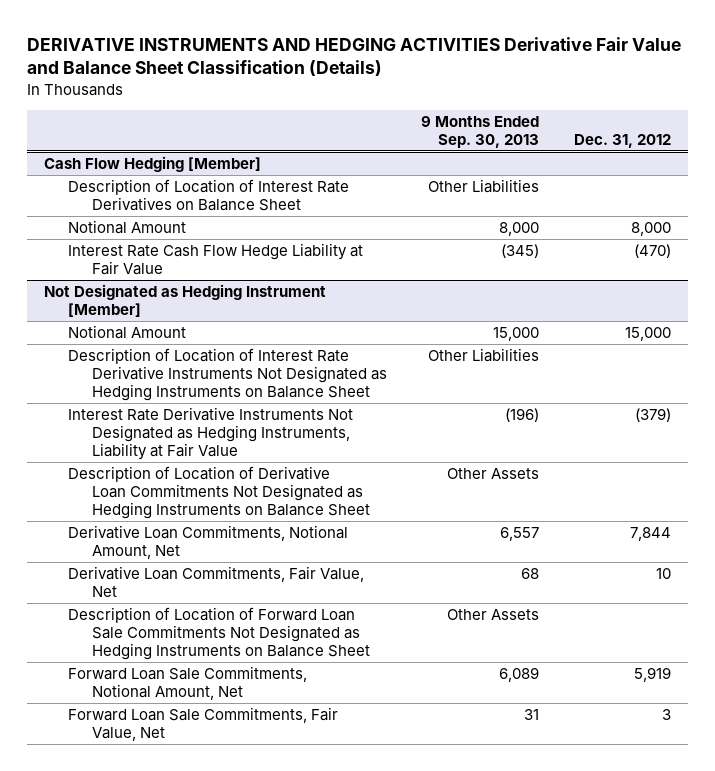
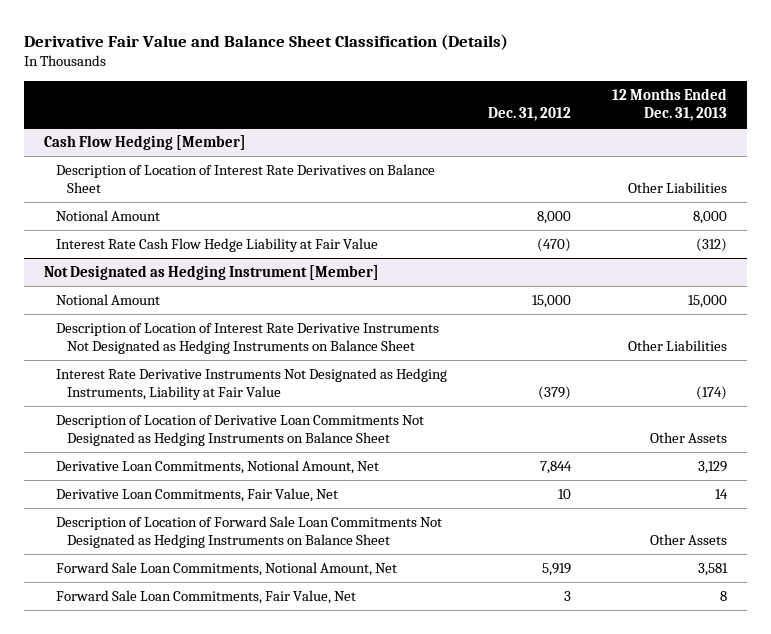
[27,36,682,77] DERIVATIVE INSTRUMENTS AND HEDGING ACTIVITIES Derivative Fair Value and Balance Sheet Classification (Details) -> [23,33,508,50] Derivative Fair Value and Balance Sheet Classification (Details)
[421,115,540,148] 9 Months Ended Sep. 30, 2013 -> none
none -> [611,88,727,121] 12 Months Ended Dec. 31, 2013
[68,607,371,661] Description of Location of Forward Loan Sale Commitments Not Designated as Hedging Instruments on Balance Sheet -> [55,516,442,548] Description of Location of Forward Sale Loan Commitments Not Designated as Hedging Instruments on Balance Sheet
[68,666,308,701] Forward Loan Sale Commitments, Notional Amount, Net -> [55,562,397,577] Forward Sale Loan Commitments, Notional Amount, Net
[68,707,339,742] Forward Loan Sale Commitments, Fair Value, Net -> [55,590,356,605] Forward Sale Loan Commitments, Fair Value, Net

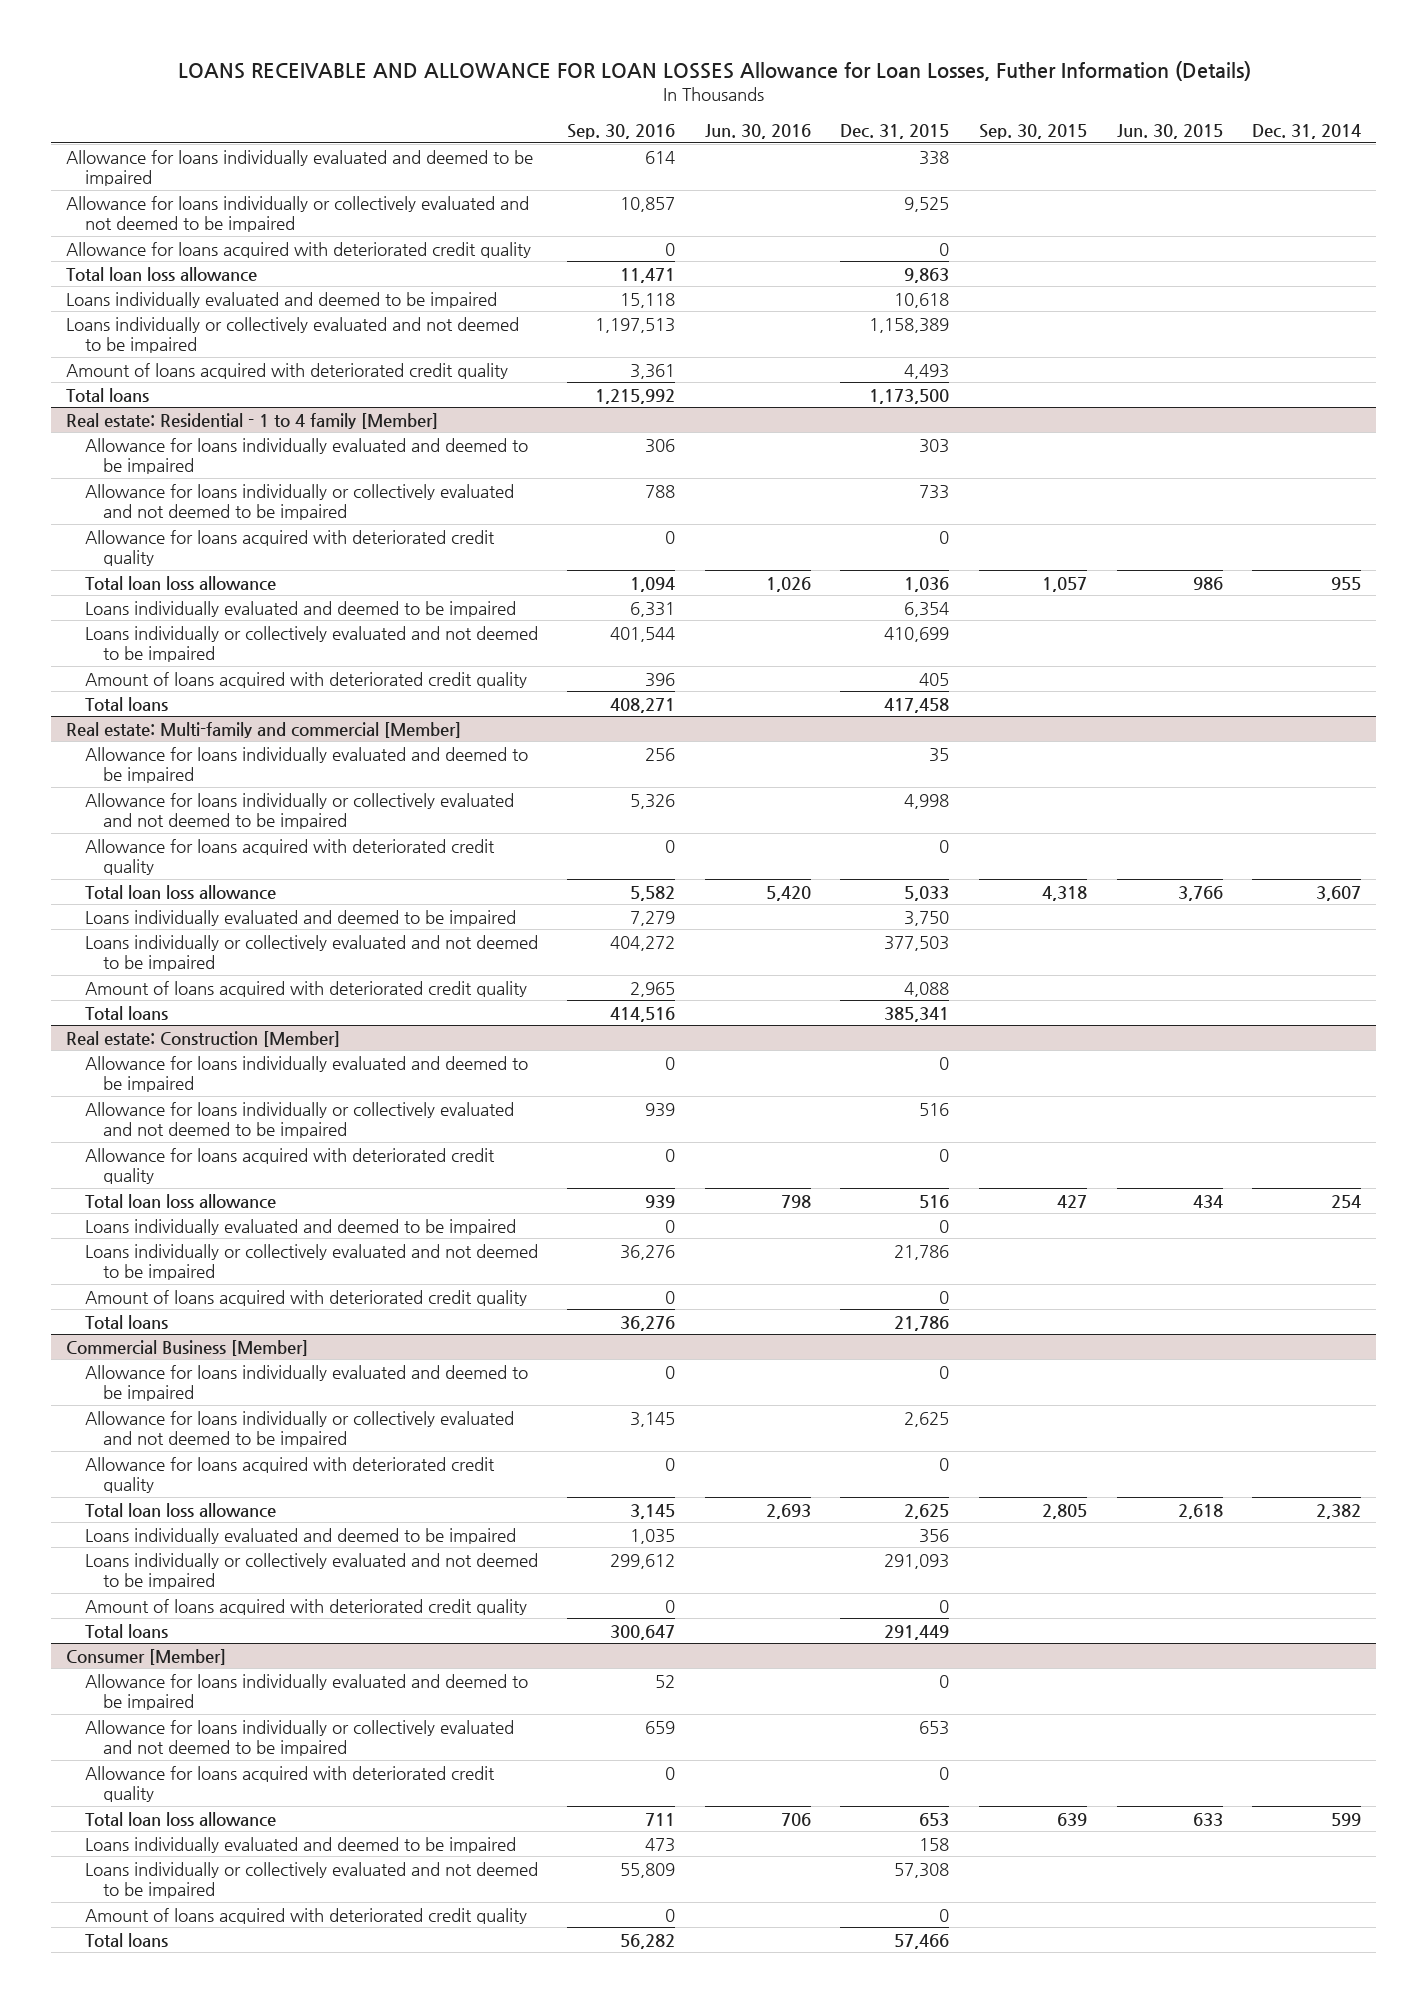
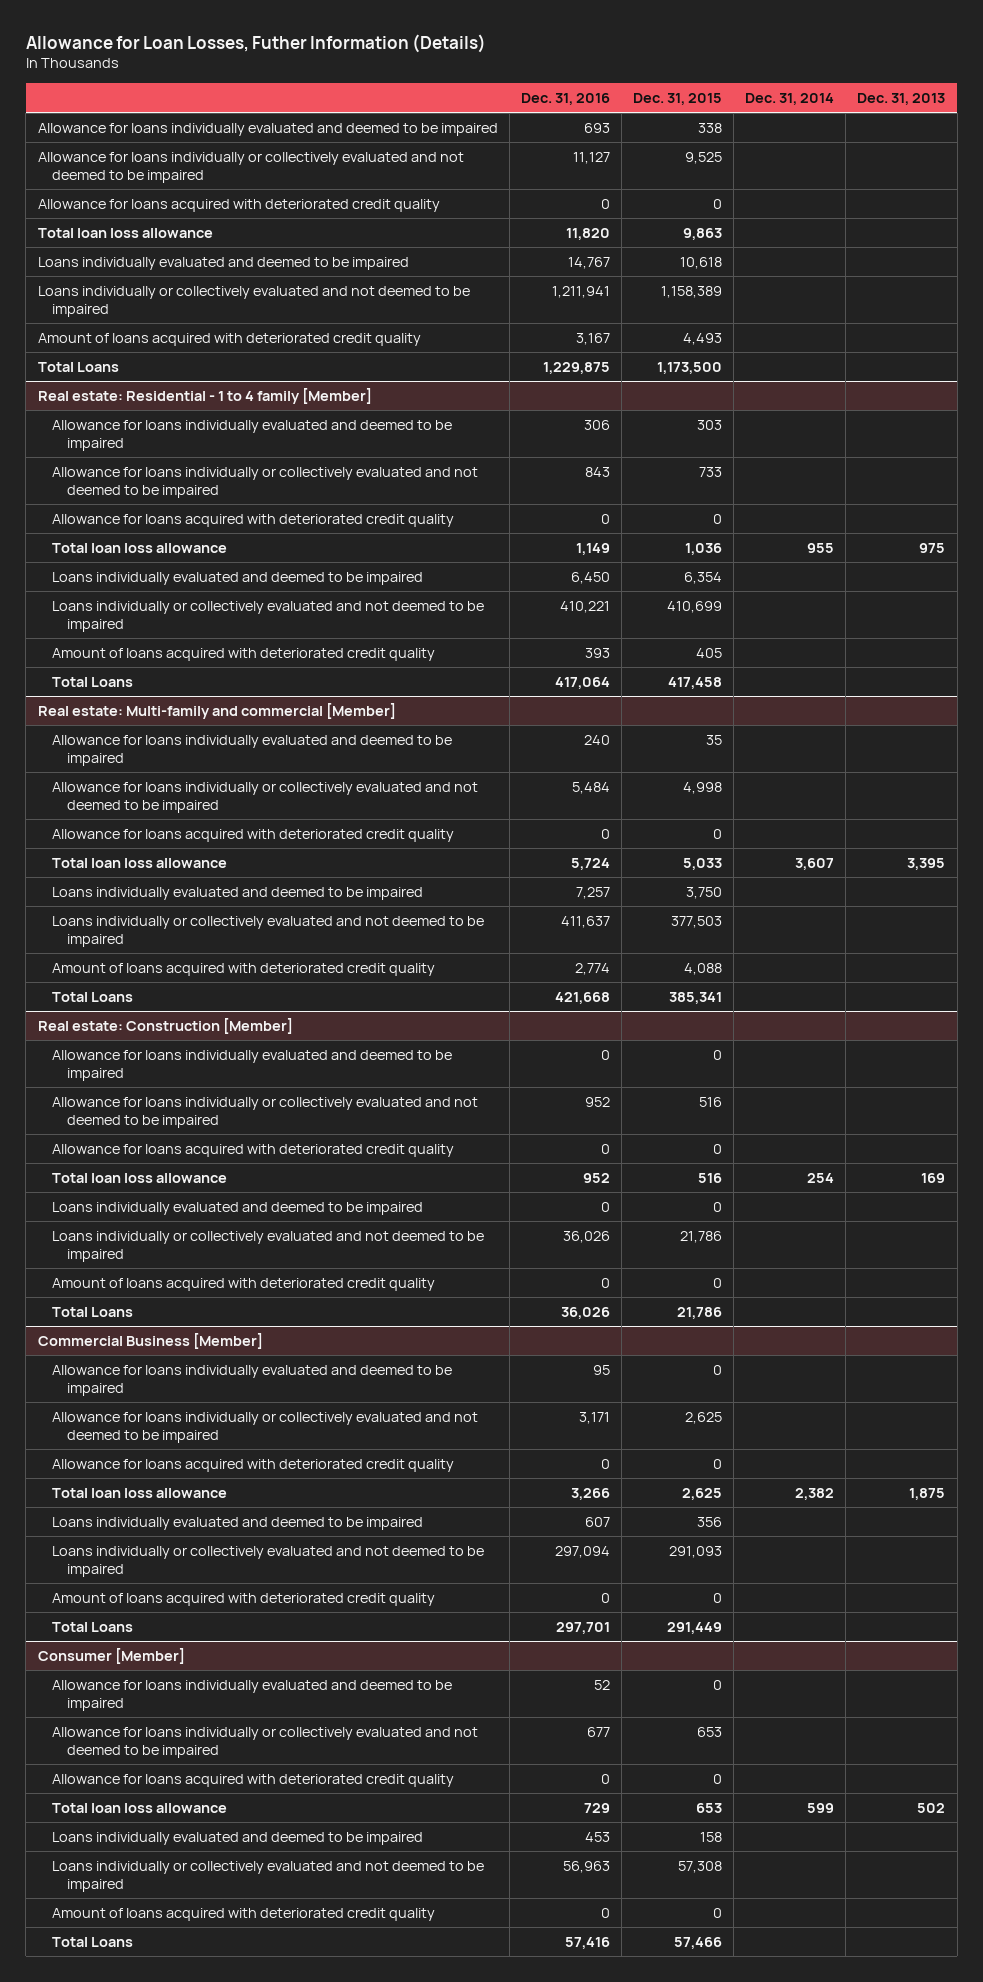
[177,61,1251,82] LOANS RECEIVABLE AND ALLOWANCE FOR LOAN LOSSES Allowance for Loan Losses, Futher Information (Details) -> [25,33,486,53] Allowance for Loan Losses, Futher Information (Details)
[567,123,676,139] Sep. 30, 2016 -> none
[704,123,811,139] Jun. 30, 2016 -> none
[979,123,1088,139] Sep. 30, 2015 -> none
[1116,123,1223,139] Jun. 30, 2015 -> none
none -> [520,92,610,105] Dec. 31, 2016
none -> [857,92,946,105] Dec. 31, 2013
[65,387,149,402] Total loans -> [37,361,119,372] Total Loans
[84,696,168,711] Total loans -> [52,676,134,687] Total Loans
[84,1005,168,1020] Total loans -> [52,991,134,1002] Total Loans
[84,1314,168,1329] Total loans -> [52,1306,134,1317] Total Loans
[84,1623,168,1638] Total loans -> [52,1621,134,1632] Total Loans
[84,1932,168,1947] Total loans -> [52,1936,134,1947] Total Loans

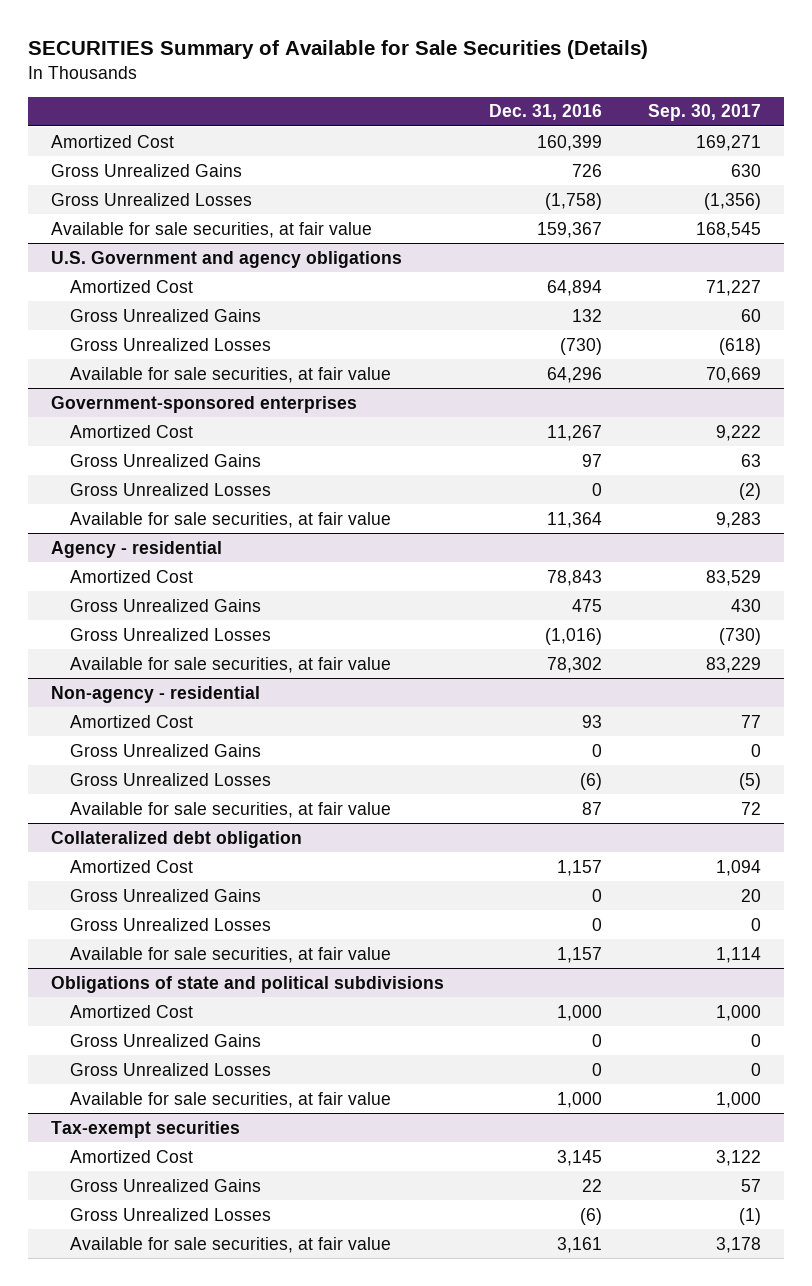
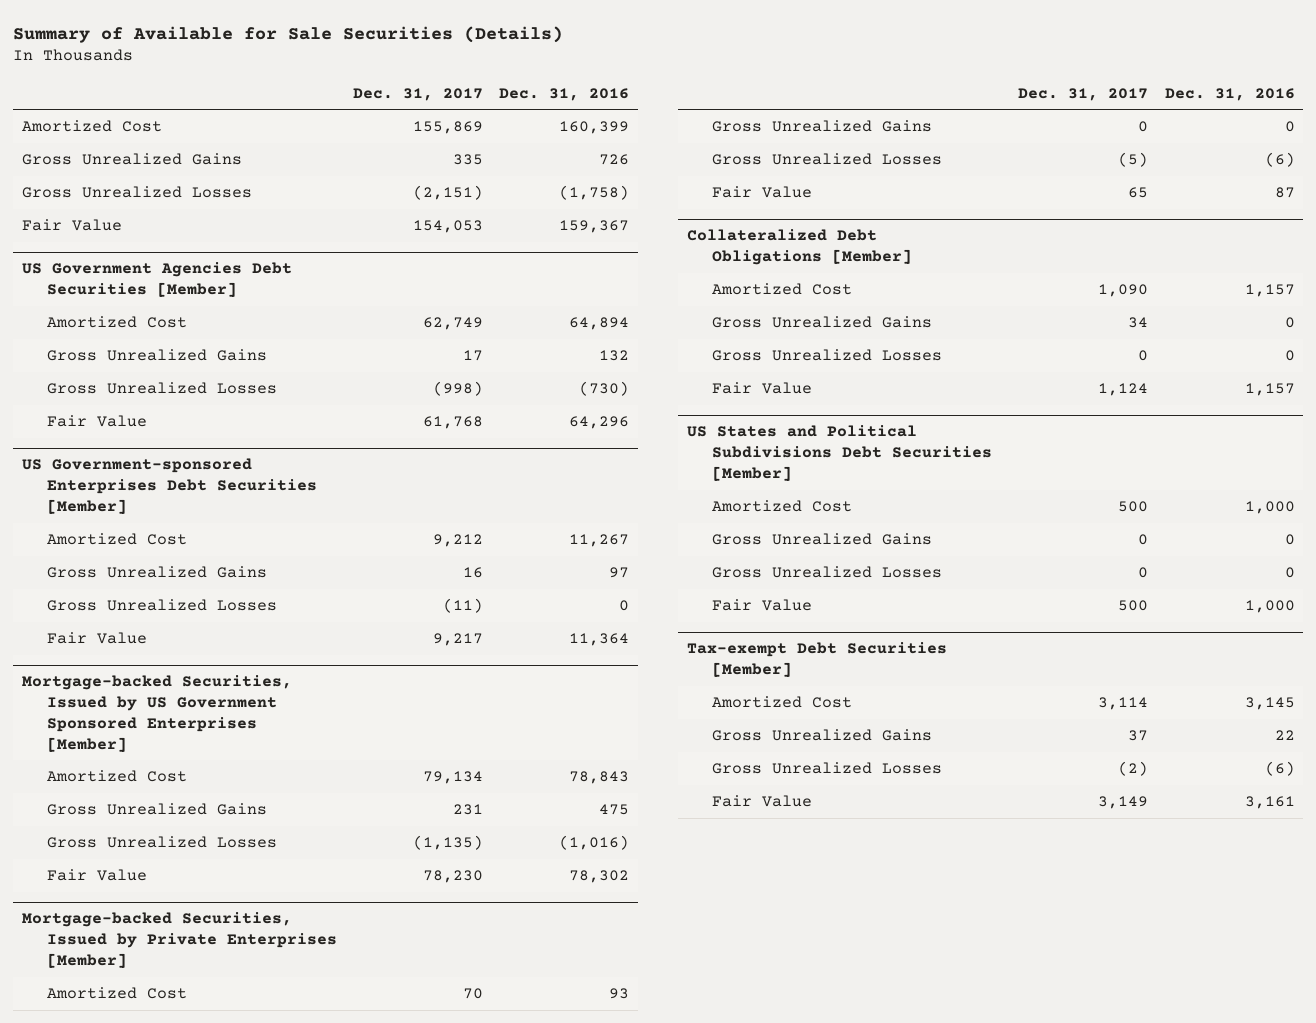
[27,40,648,60] SECURITIES Summary of Available for Sale Securities (Details) -> [13,25,564,43] Summary of Available for Sale Securities (Details)
[647,104,761,122] Sep. 30, 2017 -> none
none -> [353,87,484,101] Dec. 31, 2017
[50,221,372,238] Available for sale securities, at fair value -> [21,219,122,232] Fair Value
[50,250,402,268] U.S. Government and agency obligations -> [21,262,292,298] US Government Agencies Debt Securities [Member]
[69,366,391,383] Available for sale securities, at fair value -> [46,415,147,428] Fair Value
[50,395,357,413] Government-sponsored enterprises -> [21,458,317,514] US Government-sponsored Enterprises Debt Securities [Member]
[69,511,391,528] Available for sale securities, at fair value -> [46,632,147,645] Fair Value
[50,540,222,558] Agency - residential -> [21,675,292,752] Mortgage-backed Securities, Issued by US Government Sponsored Enterprises [Member]
[69,656,391,673] Available for sale securities, at fair value -> [46,869,147,882] Fair Value
[50,685,260,703] Non-agency - residential -> [21,912,337,968] Mortgage-backed Securities, Issued by Private Enterprises [Member]
[69,801,391,818] Available for sale securities, at fair value -> [711,186,812,199] Fair Value
[50,830,302,848] Collateralized debt obligation -> [686,229,912,266] Collateralized Debt Obligations [Member]
[69,946,391,963] Available for sale securities, at fair value -> [711,382,812,395] Fair Value
[50,975,444,993] Obligations of state and political subdivisions -> [686,425,992,481] US States and Political Subdivisions Debt Securities [Member]
[69,1091,391,1108] Available for sale securities, at fair value -> [711,599,812,612] Fair Value
[50,1120,240,1138] Tax-exempt securities -> [686,642,947,678] Tax-exempt Debt Securities [Member]
[69,1236,391,1253] Available for sale securities, at fair value -> [711,795,812,808] Fair Value

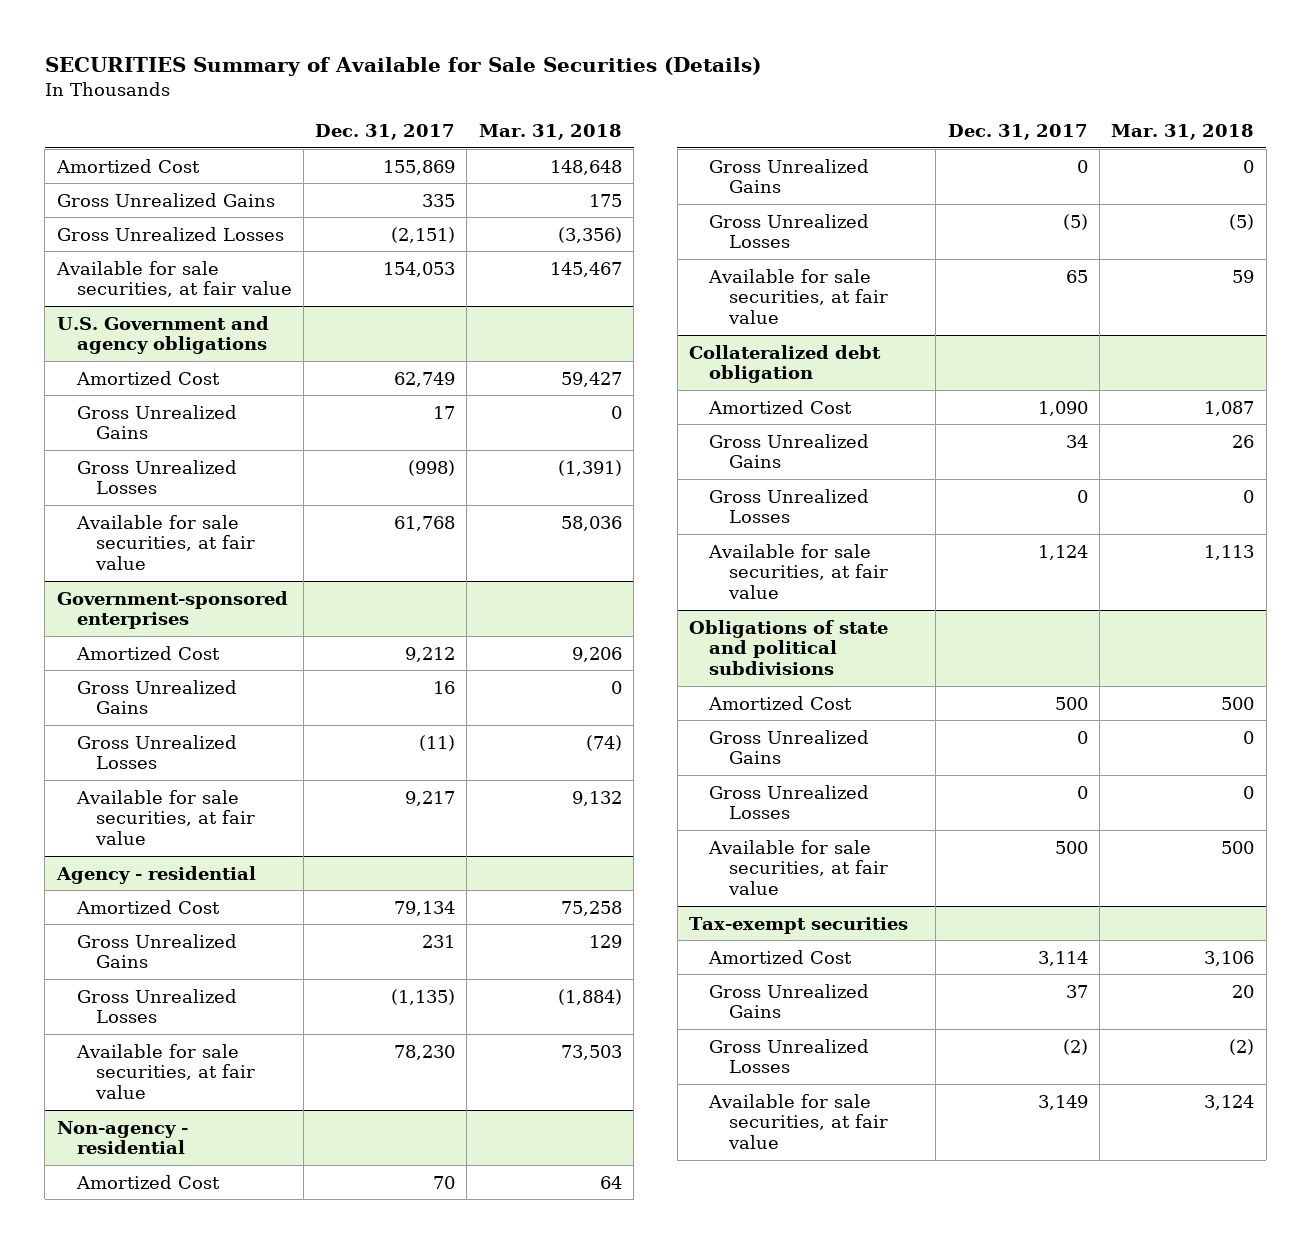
[13,25,564,43] Summary of Available for Sale Securities (Details) -> [44,57,761,77] SECURITIES Summary of Available for Sale Securities (Details)
[499,87,630,101] Dec. 31, 2016 -> none
none -> [478,124,622,141] Mar. 31, 2018
[21,219,122,232] Fair Value -> [55,260,292,298] Available for sale securities, at fair value
[21,262,292,298] US Government Agencies Debt Securities [Member] -> [56,315,269,355] U.S. Government and agency obligations
[46,415,147,428] Fair Value -> [75,514,256,570] Available for sale securities, at fair value
[21,458,317,514] US Government-sponsored Enterprises Debt Securities [Member] -> [56,590,288,630] Government-sponsored enterprises
[46,632,147,645] Fair Value -> [75,789,256,845] Available for sale securities, at fair value
[21,675,292,752] Mortgage-backed Securities, Issued by US Government Sponsored Enterprises [Member] -> [55,865,256,884] Agency - residential
[46,869,147,882] Fair Value -> [75,1043,256,1099] Available for sale securities, at fair value
[21,912,337,968] Mortgage-backed Securities, Issued by Private Enterprises [Member] -> [56,1120,188,1155] Non-agency - residential
[711,186,812,199] Fair Value -> [708,268,889,324] Available for sale securities, at fair value
[686,229,912,266] Collateralized Debt Obligations [Member] -> [689,344,882,384] Collateralized debt obligation
[711,382,812,395] Fair Value -> [708,543,889,599] Available for sale securities, at fair value
[686,425,992,481] US States and Political Subdivisions Debt Securities [Member] -> [689,619,889,675] Obligations of state and political subdivisions
[711,599,812,612] Fair Value -> [708,839,889,895] Available for sale securities, at fair value
[686,642,947,678] Tax-exempt Debt Securities [Member] -> [689,916,909,934] Tax-exempt securities
[711,795,812,808] Fair Value -> [708,1093,889,1149] Available for sale securities, at fair value

